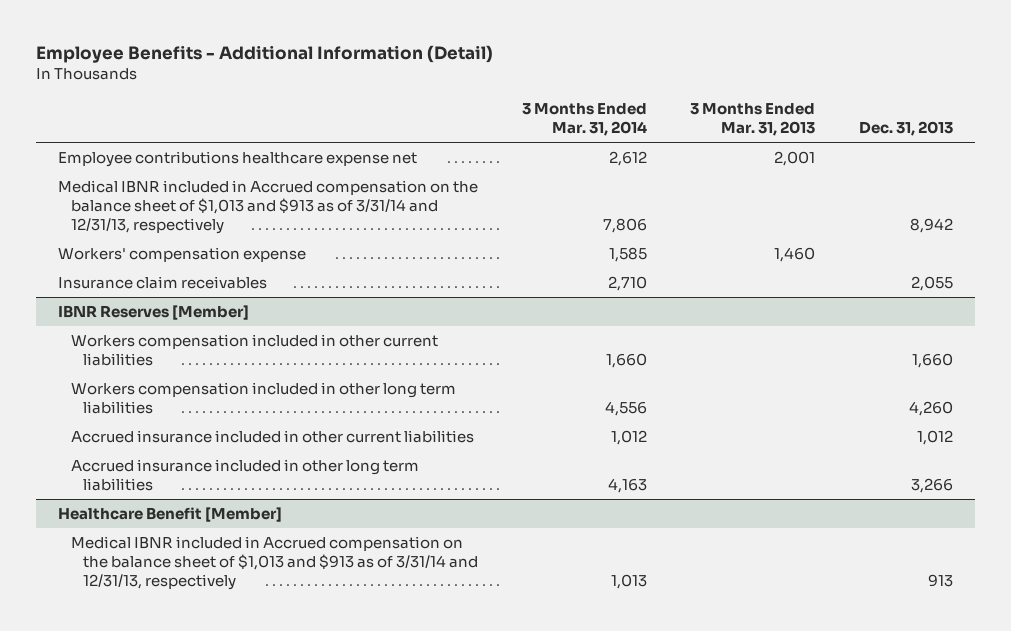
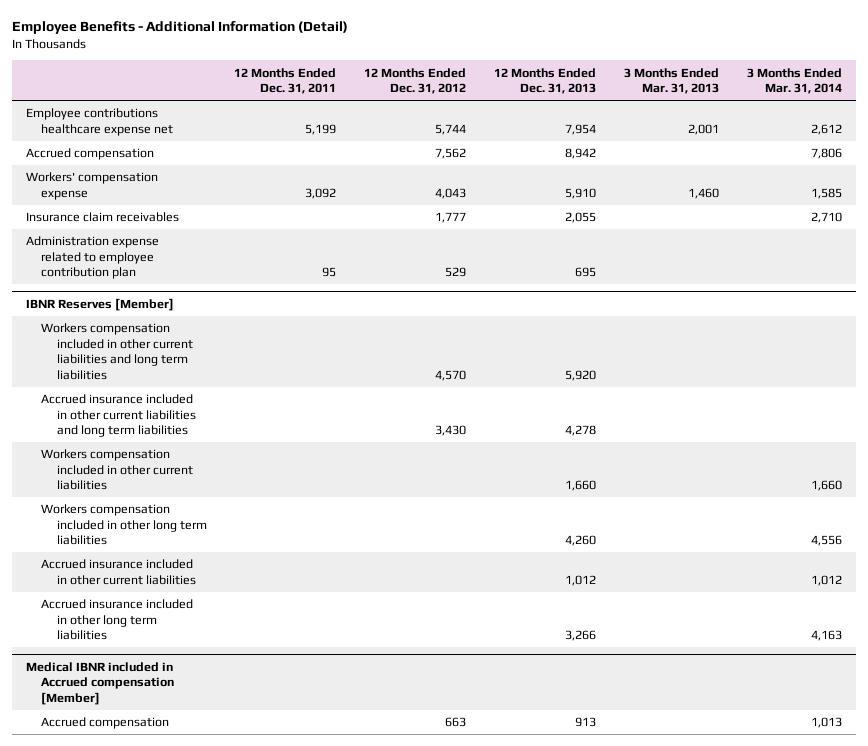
[859,121,954,137] Dec. 31, 2013 -> none
none -> [234,67,337,95] 12 Months Ended Dec. 31, 2011
none -> [364,67,467,95] 12 Months Ended Dec. 31, 2012
none -> [494,67,597,95] 12 Months Ended Dec. 31, 2013
[58,179,479,235] Medical IBNR included in Accrued compensation on the balance sheet of $1,013 and $913 as of 3/31/14 and 12/31/13, respectively -> [26,148,155,161] Accrued compensation
none -> [26,236,160,280] Administration expense related to employee contribution plan
none -> [41,323,193,380] Workers compensation included in other current liabilities and long term liabilities
none -> [41,394,196,438] Accrued insurance included in other current liabilities and long term liabilities
[58,506,283,522] Healthcare Benefit [Member] -> none
none -> [26,661,175,706] Medical IBNR included in Accrued compensation [Member]
[70,535,479,591] Medical IBNR included in Accrued compensation on the balance sheet of $1,013 and $913 as of 3/31/14 and 12/31/13, respectively -> [41,717,170,730] Accrued compensation

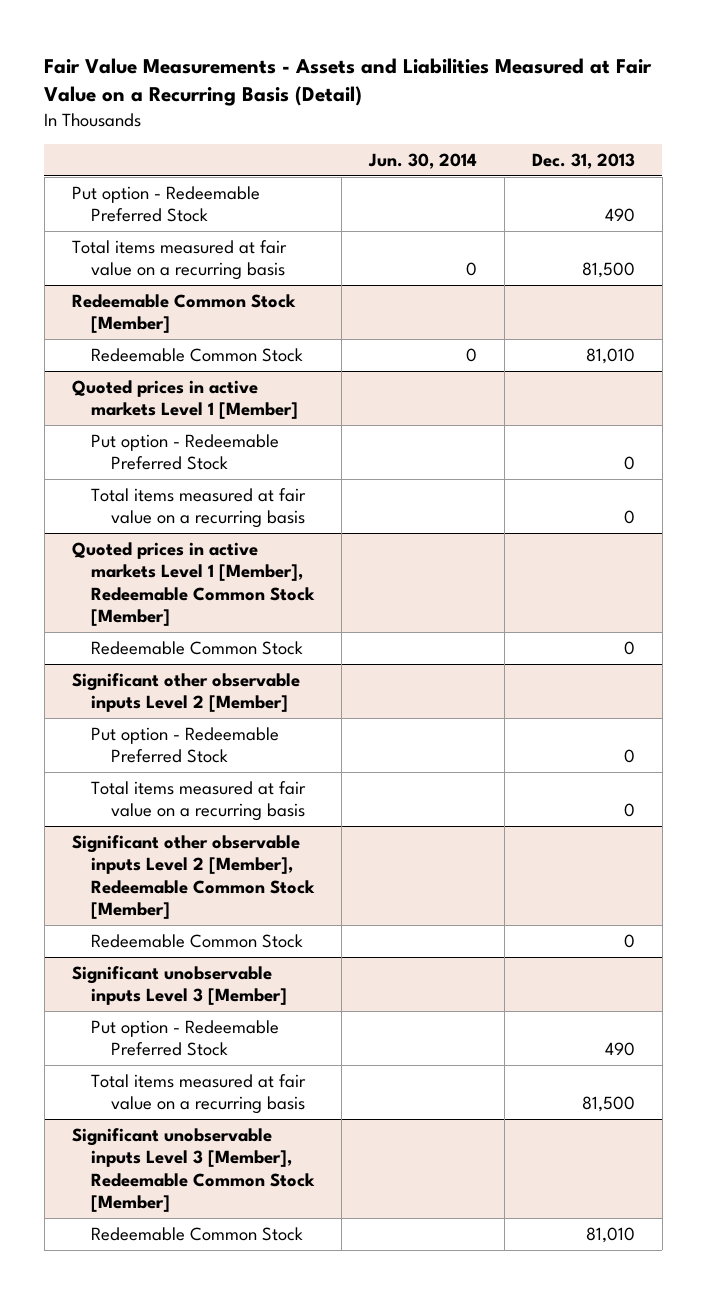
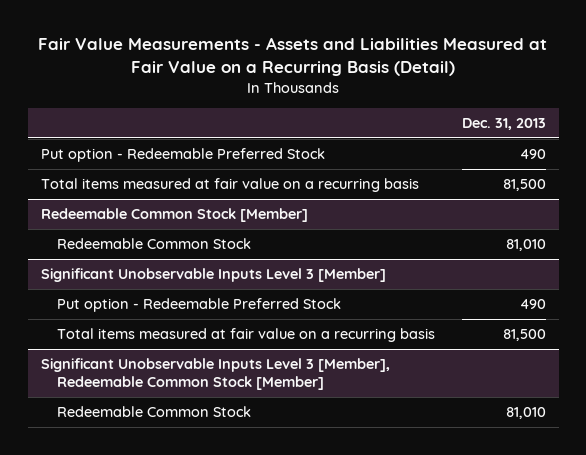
[368,153,478,170] Jun. 30, 2014 -> none
[71,379,299,420] Quoted prices in active markets Level 1 [Member] -> none
[91,433,280,471] Put option - Redeemable Preferred Stock -> none
[91,487,307,529] Total items measured at fair value on a recurring basis -> none
[71,541,316,627] Quoted prices in active markets Level 1 [Member], Redeemable Common Stock [Member] -> none
[91,640,304,655] Redeemable Common Stock -> none
[71,672,300,713] Significant other observable inputs Level 2 [Member] -> none
[91,726,280,764] Put option - Redeemable Preferred Stock -> none
[91,780,307,822] Total items measured at fair value on a recurring basis -> none
[71,834,316,920] Significant other observable inputs Level 2 [Member], Redeemable Common Stock [Member] -> none
[91,933,304,948] Redeemable Common Stock -> none
[71,965,288,1006] Significant unobservable inputs Level 3 [Member] -> [40,268,386,283] Significant Unobservable Inputs Level 3 [Member]
[71,1127,316,1213] Significant unobservable inputs Level 3 [Member], Redeemable Common Stock [Member] -> [40,358,390,391] Significant Unobservable Inputs Level 3 [Member], Redeemable Common Stock [Member]

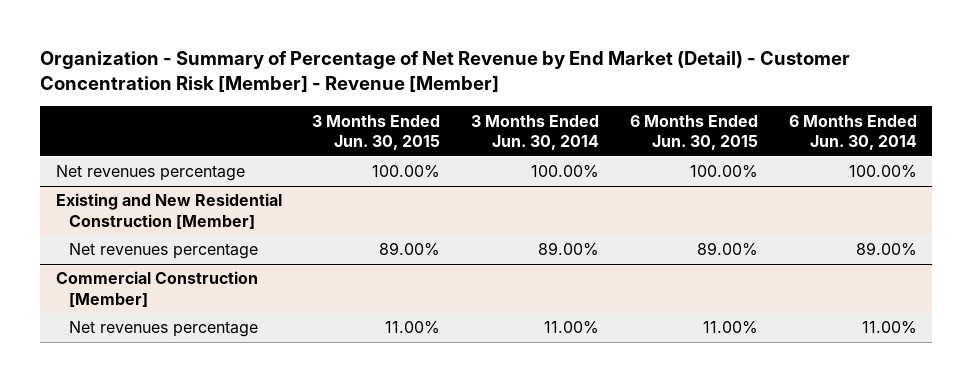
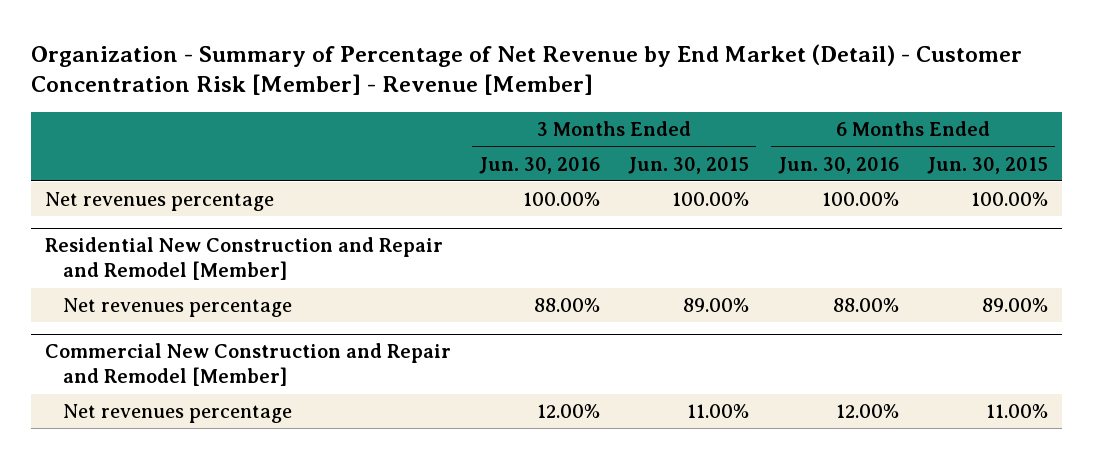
[471,114,600,151] 3 Months Ended Jun. 30, 2014 -> none
[788,114,917,151] 6 Months Ended Jun. 30, 2014 -> none
none -> [479,156,601,174] Jun. 30, 2016
none -> [777,156,899,174] Jun. 30, 2016
[55,193,282,229] Existing and New Residential Construction [Member] -> [44,237,443,281] Residential New Construction and Repair and Remodel [Member]
[55,271,258,307] Commercial Construction [Member] -> [44,343,451,387] Commercial New Construction and Repair and Remodel [Member]

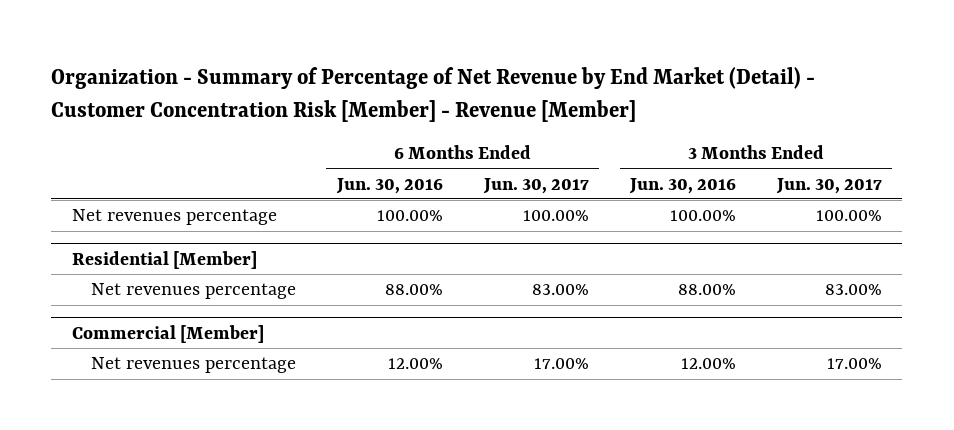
[628,156,750,174] Jun. 30, 2015 -> none
[926,156,1048,174] Jun. 30, 2015 -> none
none -> [482,177,589,194] Jun. 30, 2017
none -> [775,177,882,194] Jun. 30, 2017
[44,237,443,281] Residential New Construction and Repair and Remodel [Member] -> [71,250,257,269] Residential [Member]
[44,343,451,387] Commercial New Construction and Repair and Remodel [Member] -> [71,324,264,343] Commercial [Member]

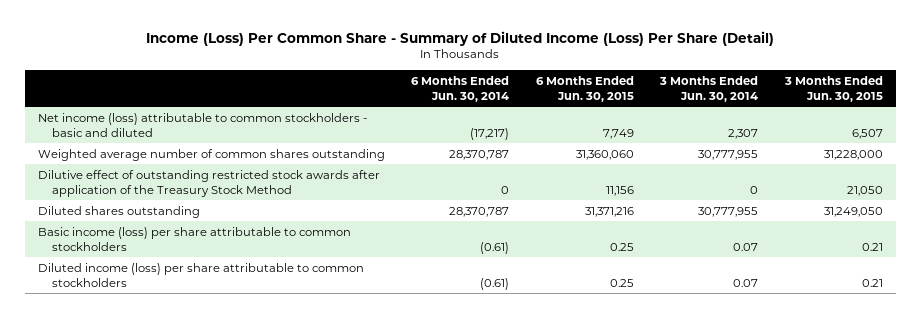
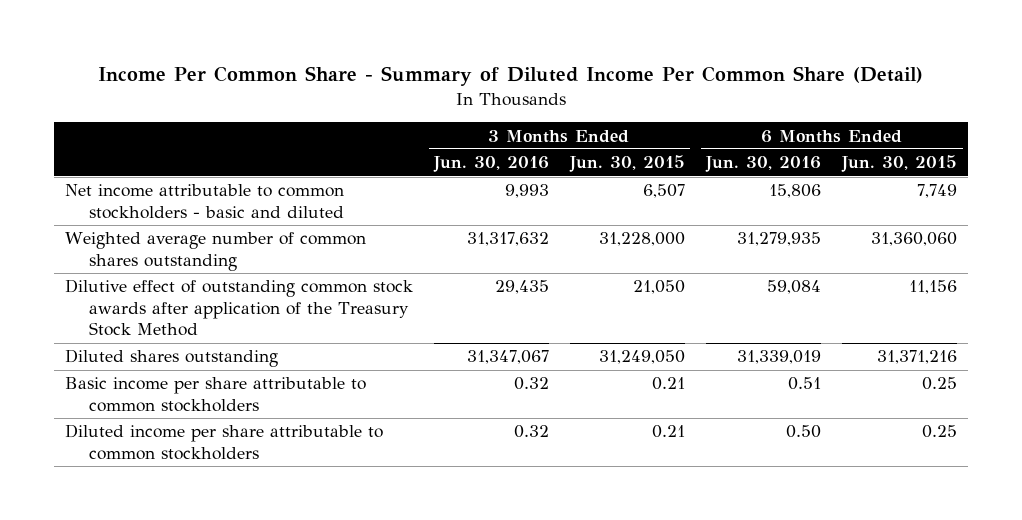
[146,30,775,46] Income (Loss) Per Common Share - Summary of Diluted Income (Loss) Per Share (Detail) -> [98,66,924,87] Income Per Common Share - Summary of Diluted Income Per Common Share (Detail)
[411,75,510,102] 6 Months Ended Jun. 30, 2014 -> none
[659,75,759,102] 3 Months Ended Jun. 30, 2014 -> none
none -> [432,156,549,173] Jun. 30, 2016
none -> [705,156,822,173] Jun. 30, 2016
[37,112,367,137] Net income (loss) attributable to common stockholders - basic and diluted -> [64,184,345,219] Net income attributable to common stockholders - basic and diluted
[37,169,380,197] Dilutive effect of outstanding restricted stock awards after application of the Treasury Stock Method -> [64,279,413,337] Dilutive effect of outstanding common stock awards after application of the Treasury Stock Method
[37,226,351,251] Basic income (loss) per share attributable to common stockholders -> [64,377,366,412] Basic income per share attributable to common stockholders
[37,262,364,287] Diluted income (loss) per share attributable to common stockholders -> [64,424,383,460] Diluted income per share attributable to common stockholders

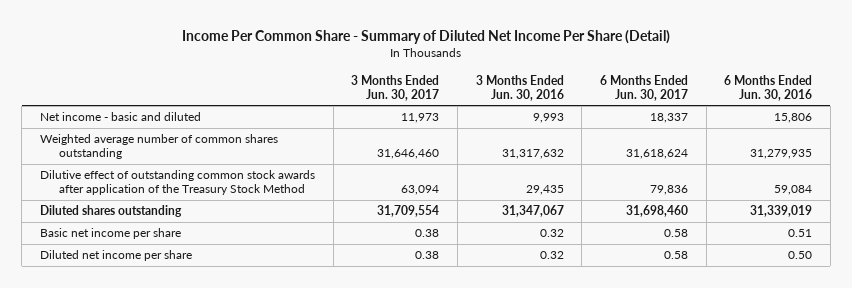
[98,66,924,87] Income Per Common Share - Summary of Diluted Income Per Common Share (Detail) -> [182,29,671,44] Income Per Common Share - Summary of Diluted Net Income Per Share (Detail)
[569,155,686,173] Jun. 30, 2015 -> none
[841,155,958,173] Jun. 30, 2015 -> none
none -> [351,74,440,101] 3 Months Ended Jun. 30, 2017
none -> [599,74,688,101] 6 Months Ended Jun. 30, 2017
[64,184,345,219] Net income attributable to common stockholders - basic and diluted -> [39,112,201,122] Net income - basic and diluted
[64,377,366,412] Basic income per share attributable to common stockholders -> [39,228,181,240] Basic net income per share
[64,424,383,460] Diluted income per share attributable to common stockholders -> [39,250,192,262] Diluted net income per share

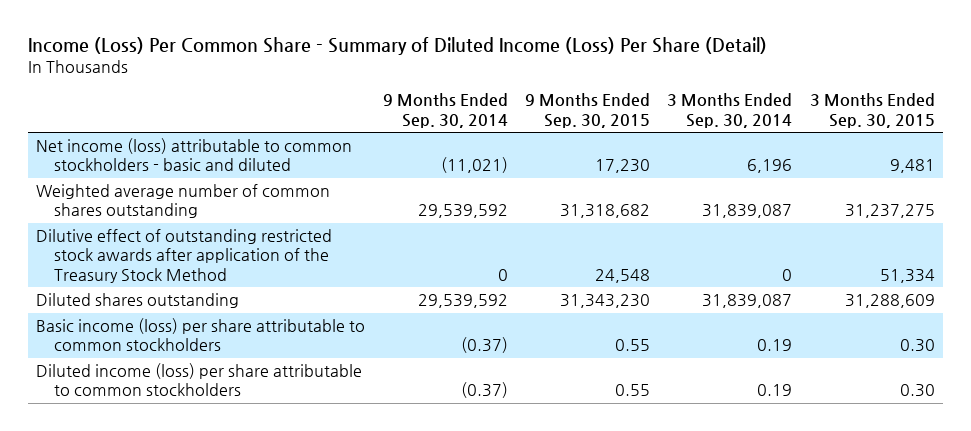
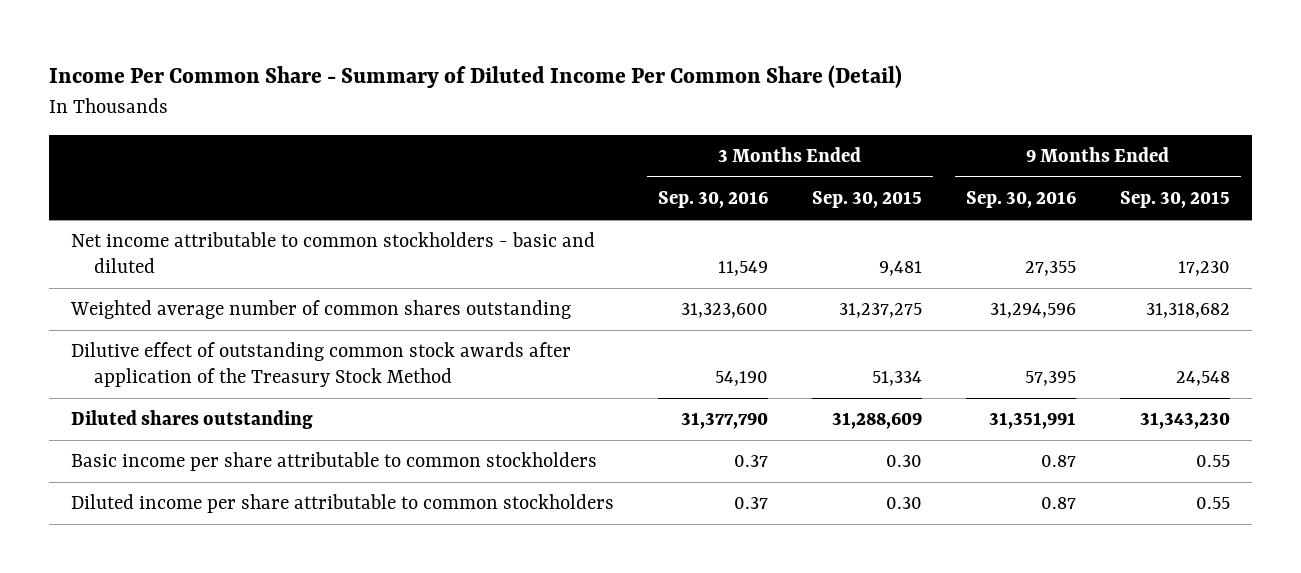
[27,37,767,56] Income (Loss) Per Common Share - Summary of Diluted Income (Loss) Per Share (Detail) -> [49,65,903,89] Income Per Common Share - Summary of Diluted Income Per Common Share (Detail)
[382,93,508,128] 9 Months Ended Sep. 30, 2014 -> none
[667,93,793,128] 3 Months Ended Sep. 30, 2014 -> none
none -> [658,191,769,209] Sep. 30, 2016
none -> [966,191,1077,209] Sep. 30, 2016
[36,138,353,172] Net income (loss) attributable to common stockholders - basic and diluted -> [71,232,596,273] Net income attributable to common stockholders - basic and diluted
[36,229,333,283] Dilutive effect of outstanding restricted stock awards after application of the Treasury Stock Method -> [71,342,572,387] Dilutive effect of outstanding common stock awards after application of the Treasury Stock Method
[36,318,366,352] Basic income (loss) per share attributable to common stockholders -> [71,452,598,472] Basic income per share attributable to common stockholders
[36,363,363,397] Diluted income (loss) per share attributable to common stockholders -> [71,494,615,514] Diluted income per share attributable to common stockholders

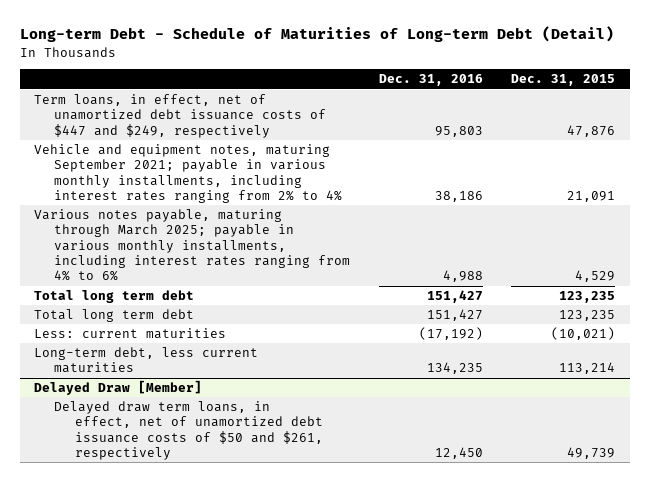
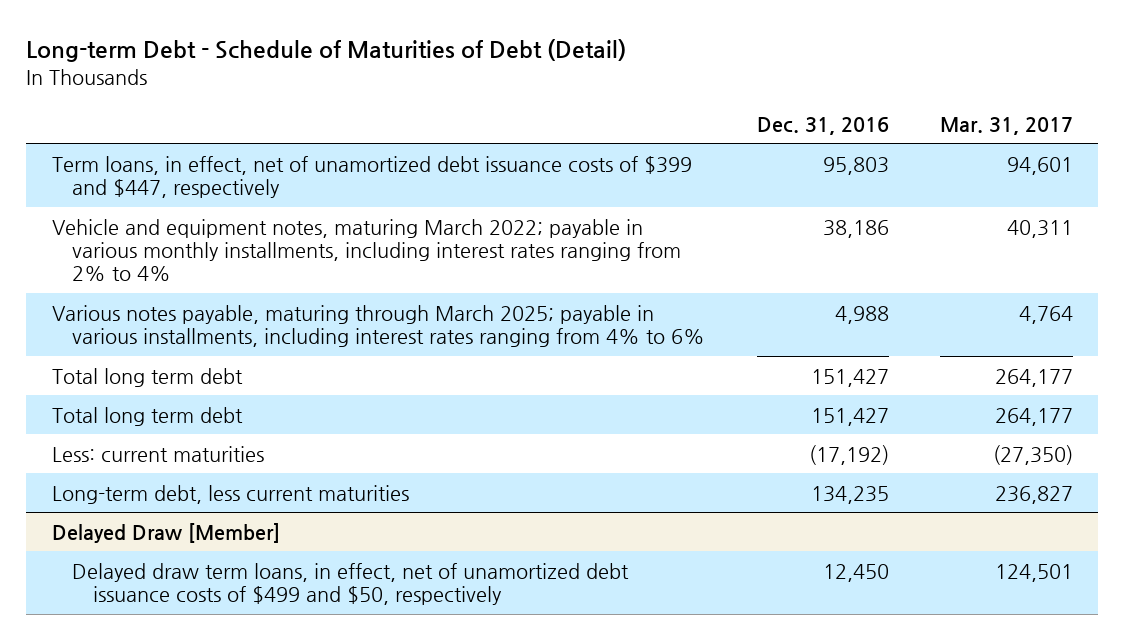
[19,26,614,43] Long-term Debt - Schedule of Maturities of Long-term Debt (Detail) -> [26,39,627,63] Long-term Debt - Schedule of Maturities of Debt (Detail)
[511,74,616,87] Dec. 31, 2015 -> none
none -> [939,116,1073,135] Mar. 31, 2017
[34,94,327,138] Term loans, in effect, net of unamortized debt issuance costs of $447 and $249, respectively -> [52,155,693,198] Term loans, in effect, net of unamortized debt issuance costs of $399 and $447, respectively
[34,144,343,203] Vehicle and equipment notes, maturing September 2021; payable in various monthly installments, including interest rates ranging from 2% to 4% -> [52,218,682,282] Vehicle and equipment notes, maturing March 2022; payable in various monthly installments, including interest rates ranging from 2% to 4%
[34,209,351,282] Various notes payable, maturing through March 2025; payable in various monthly installments, including interest rates ranging from 4% to 6% -> [52,304,706,347] Various notes payable, maturing through March 2025; payable in various installments, including interest rates ranging from 4% to 6%
[54,401,323,460] Delayed draw term loans, in effect, net of unamortized debt issuance costs of $50 and $261, respectively -> [72,562,630,605] Delayed draw term loans, in effect, net of unamortized debt issuance costs of $499 and $50, respectively

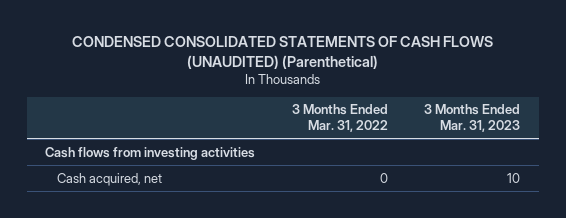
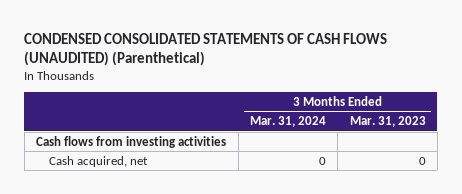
[291,104,388,133] 3 Months Ended Mar. 31, 2022 -> none
none -> [249,116,326,128] Mar. 31, 2024
[507,172,521,183] 10 -> [418,156,426,165] 0

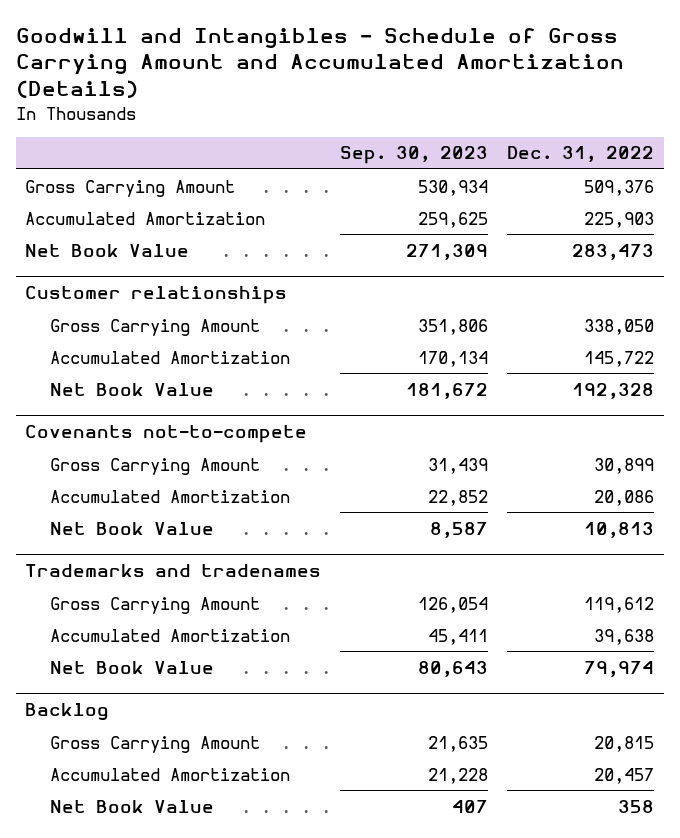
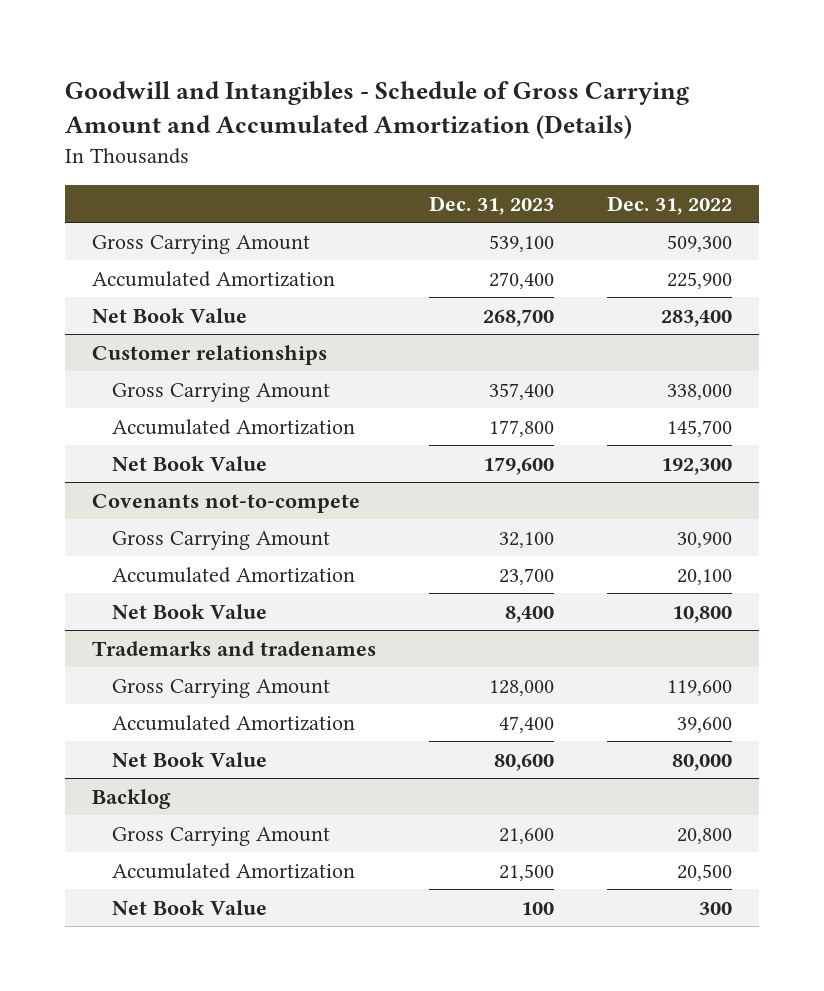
[340,146,489,165] Sep. 30, 2023 -> none
none -> [429,195,555,215] Dec. 31, 2023
[584,179,655,196] 509,376 -> [667,234,733,252] 509,300
[584,211,655,228] 225,903 -> [667,271,733,289] 225,900
[572,243,655,260] 283,473 -> [661,309,733,327] 283,400
[584,318,655,335] 338,050 -> [667,383,733,400] 338,000
[584,350,655,367] 145,722 -> [667,419,733,437] 145,700
[572,382,655,399] 192,328 -> [661,457,733,475] 192,300
[594,457,655,474] 30,899 -> [677,531,733,548] 30,900
[594,489,655,506] 20,086 -> [677,568,733,585] 20,100
[584,521,655,538] 10,813 -> [672,605,733,623] 10,800
[584,596,655,613] 119,612 -> [667,679,733,696] 119,600
[594,628,655,645] 39,638 -> [677,716,733,733] 39,600
[584,660,655,677] 79,974 -> [672,753,733,771] 80,000
[594,735,655,752] 20,815 -> [677,827,733,844] 20,800
[594,767,655,784] 20,457 -> [677,863,733,881] 20,500
[618,799,655,813] 358 -> [699,901,733,915] 300

